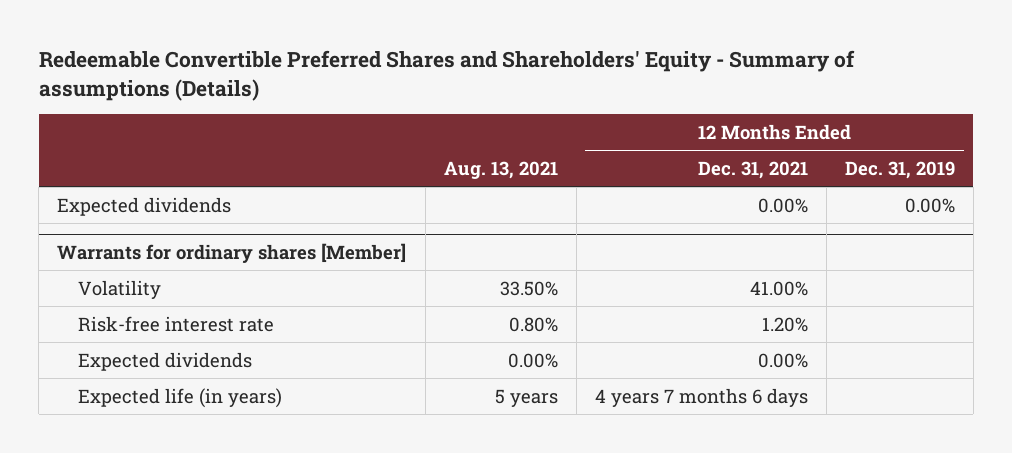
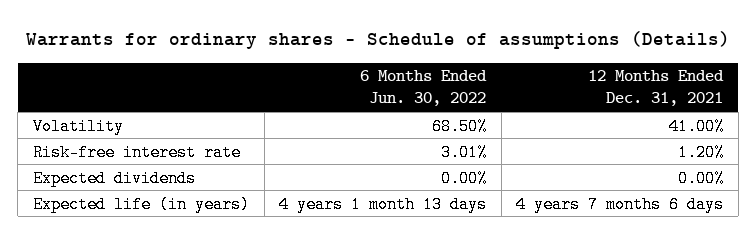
[38,50,855,102] Redeemable Convertible Preferred Shares and Shareholders' Equity - Summary of assumptions (Details) -> [26,31,731,50] Warrants for ordinary shares - Schedule of assumptions (Details)
[443,160,558,179] Aug. 13, 2021 -> none
[844,160,955,179] Dec. 31, 2019 -> none
none -> [360,70,488,107] 6 Months Ended Jun. 30, 2022
[57,196,232,216] Expected dividends -> none
[57,242,407,263] Warrants for ordinary shares [Member] -> none

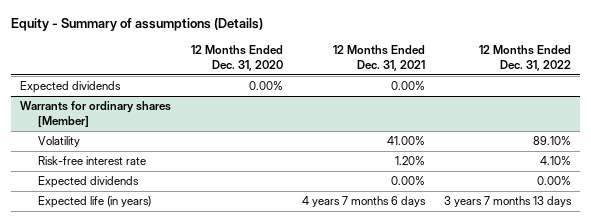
[26,31,731,50] Warrants for ordinary shares - Schedule of assumptions (Details) -> [10,18,263,32] Equity - Summary of assumptions (Details)
[360,70,488,107] 6 Months Ended Jun. 30, 2022 -> none
none -> [190,45,283,71] 12 Months Ended Dec. 31, 2020
none -> [478,45,571,71] 12 Months Ended Dec. 31, 2022
none -> [20,81,122,94] Expected dividends
none -> [20,101,172,127] Warrants for ordinary shares [Member]

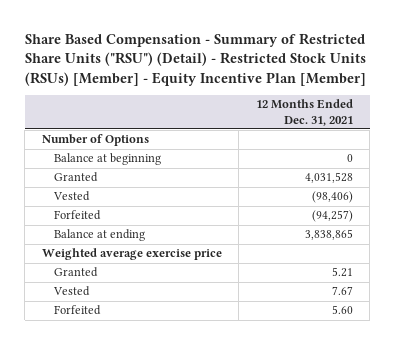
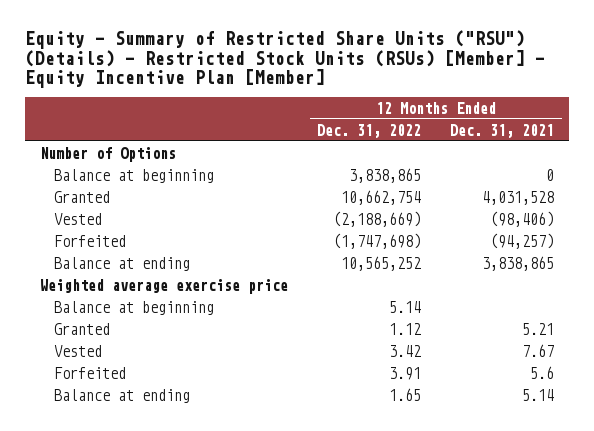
[24,33,366,86] Share Based Compensation - Summary of Restricted Share Units ("RSU") (Detail) - Restricted Stock Units (RSUs) [Member] - Equity Incentive Plan [Member] -> [25,30,546,89] Equity - Summary of Restricted Share Units ("RSU") (Details) - Restricted Stock Units (RSUs) [Member] - Equity Incentive Plan [Member]
none -> [317,123,422,138] Dec. 31, 2022
none -> [54,300,215,315] Balance at beginning
[331,305,353,315] 5.60 -> [530,365,555,379] 5.6
none -> [54,388,191,403] Balance at ending

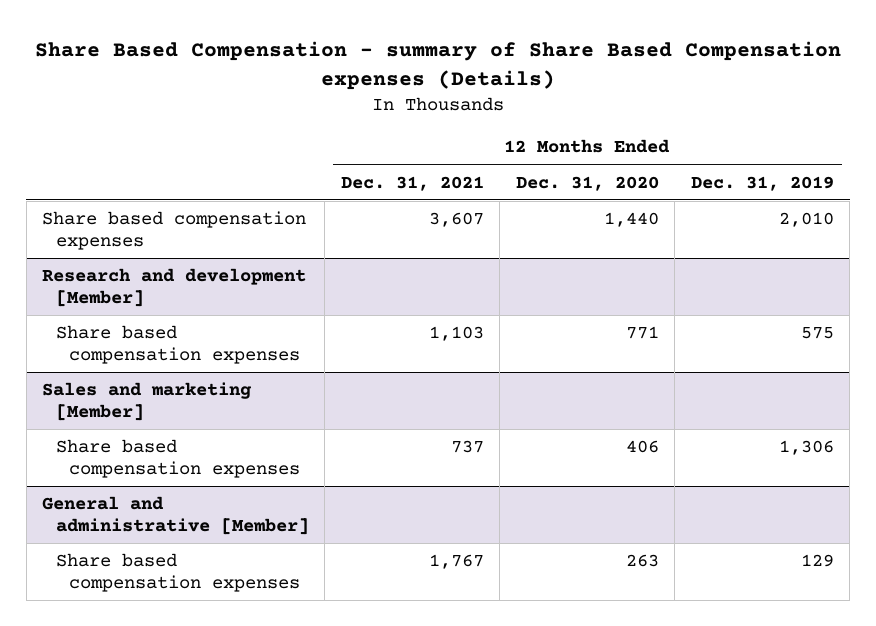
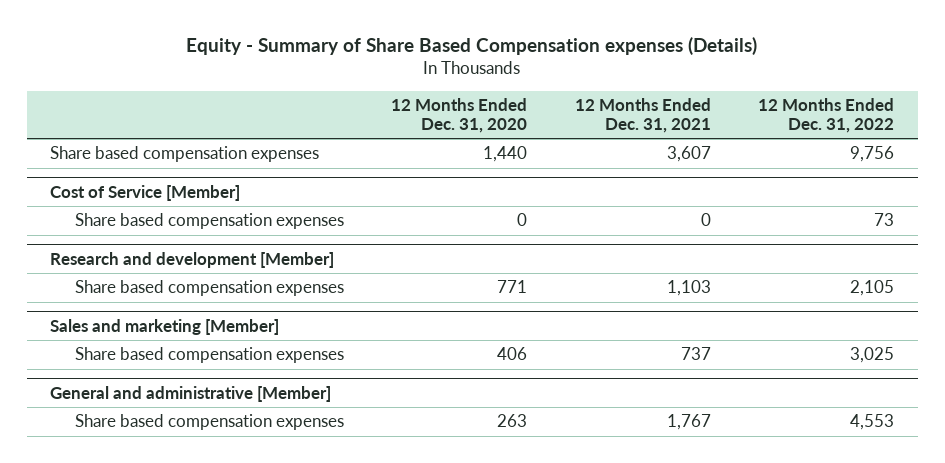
[35,40,842,90] Share Based Compensation - summary of Share Based Compensation expenses (Details) -> [186,37,758,56] Equity - Summary of Share Based Compensation expenses (Details)
[690,175,834,191] Dec. 31, 2019 -> none
none -> [758,97,895,133] 12 Months Ended Dec. 31, 2022
none -> [50,184,241,201] Cost of Service [Member]
none -> [74,213,344,230] Share based compensation expenses

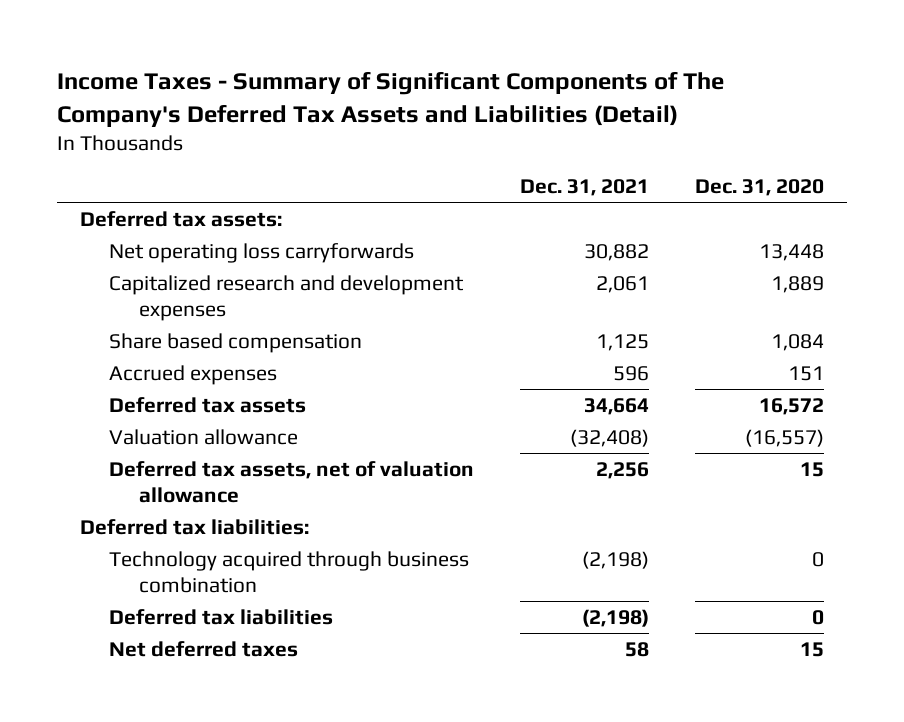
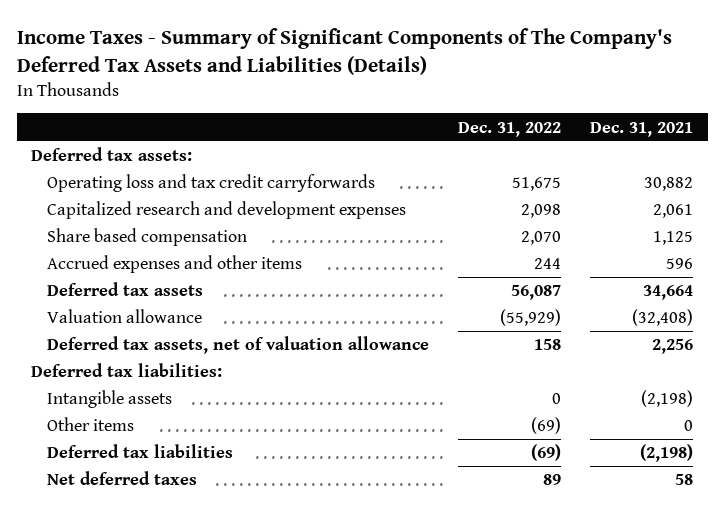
[57,71,725,127] Income Taxes - Summary of Significant Components of The Company's Deferred Tax Assets and Liabilities (Detail) -> [16,28,672,75] Income Taxes - Summary of Significant Components of The Company's Deferred Tax Assets and Liabilities (Details)
[694,179,824,197] Dec. 31, 2020 -> none
none -> [457,121,561,137] Dec. 31, 2022
[109,242,415,263] Net operating loss carryforwards -> [46,174,375,193] Operating loss and tax credit carryforwards
[109,364,278,385] Accrued expenses -> [46,255,302,274] Accrued expenses and other items
[109,550,470,594] Technology acquired through business combination -> [46,390,172,409] Intangible assets
none -> [46,417,134,432] Other items

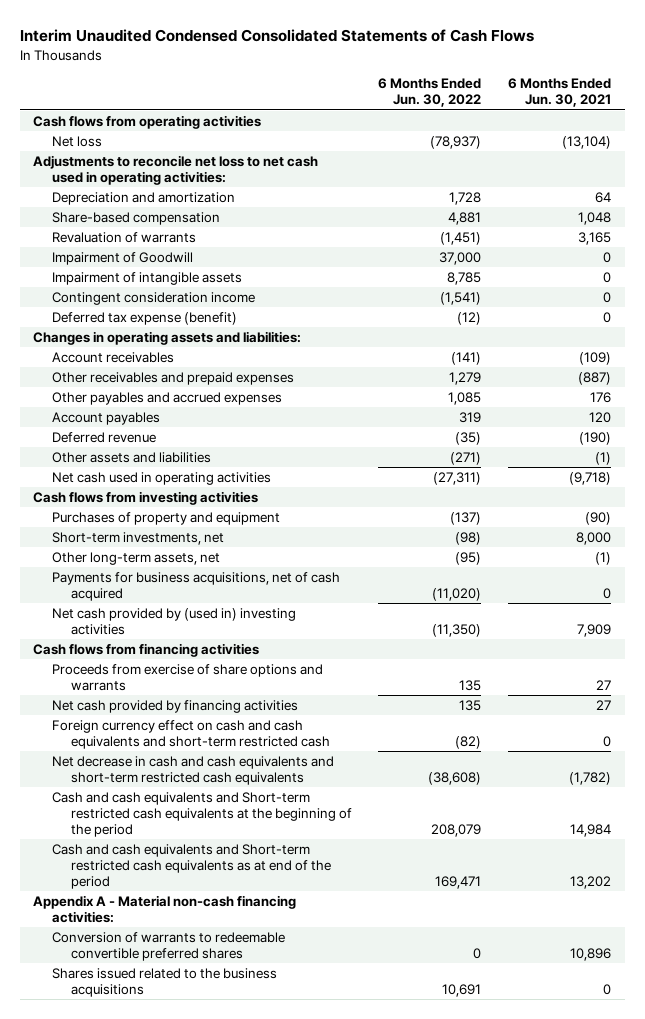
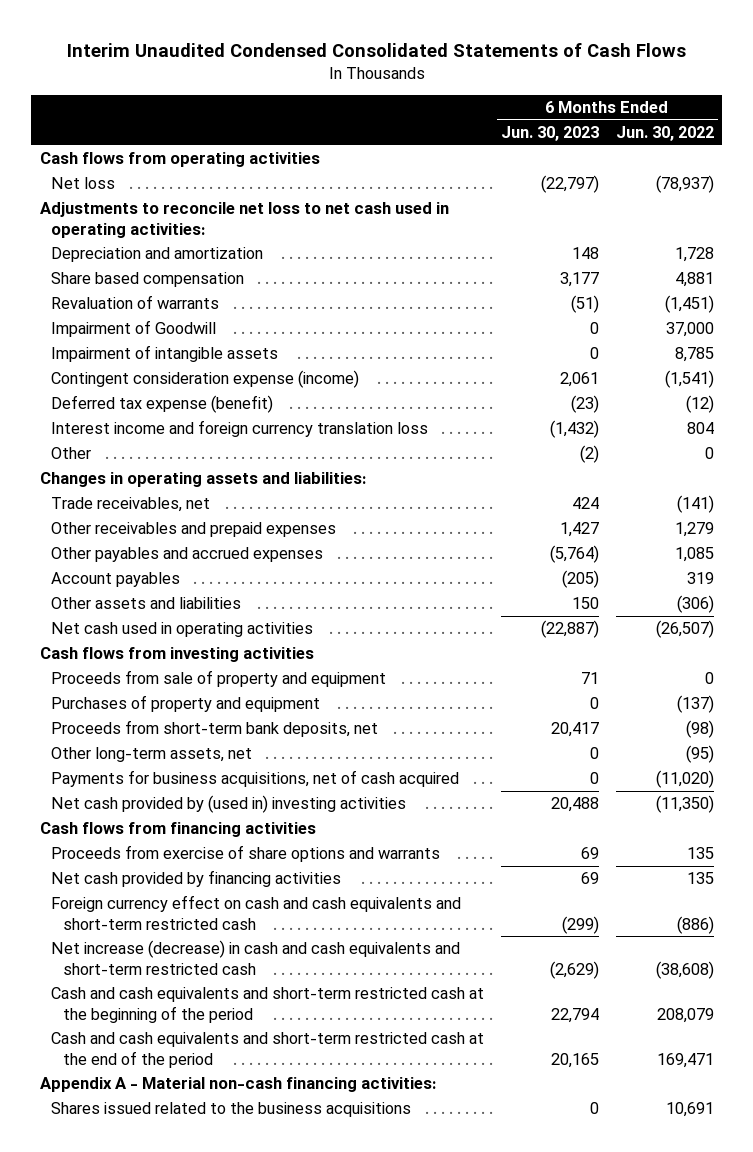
[508,78,612,108] 6 Months Ended Jun. 30, 2021 -> none
none -> [500,126,599,142] Jun. 30, 2023
[51,212,220,226] Share-based compensation -> [51,272,245,288] Share based compensation
[51,292,255,306] Contingent consideration income -> [51,370,360,389] Contingent consideration expense (income)
none -> [51,420,429,438] Interest income and foreign currency translation loss
none -> [51,447,92,460] Other
[51,352,174,364] Account receivables -> [51,497,211,513] Trade receivables, net
[51,432,156,444] Deferred revenue -> none
[450,452,482,466] (271) -> [676,595,714,614] (306)
[433,472,482,486] (27,311) -> [655,620,714,639] (26,507)
none -> [51,670,387,688] Proceeds from sale of property and equipment
[51,532,224,546] Short-term investments, net -> [51,720,379,738] Proceeds from short-term bank deposits, net
[455,735,482,749] (82) -> [676,915,714,934] (886)
[51,756,334,785] Net decrease in cash and cash equivalents and short-term restricted cash equivalents -> [51,940,461,975] Net increase (decrease) in cash and cash equivalents and short-term restricted cash
[51,792,352,837] Cash and cash equivalents and Short-term restricted cash equivalents at the beginning of the period -> [51,987,485,1023] Cash and cash equivalents and short-term restricted cash at the beginning of the period
[51,844,331,889] Cash and cash equivalents and Short-term restricted cash equivalents as at end of the period -> [51,1032,485,1068] Cash and cash equivalents and short-term restricted cash at the end of the period
[51,932,285,961] Conversion of warrants to redeemable convertible preferred shares -> none

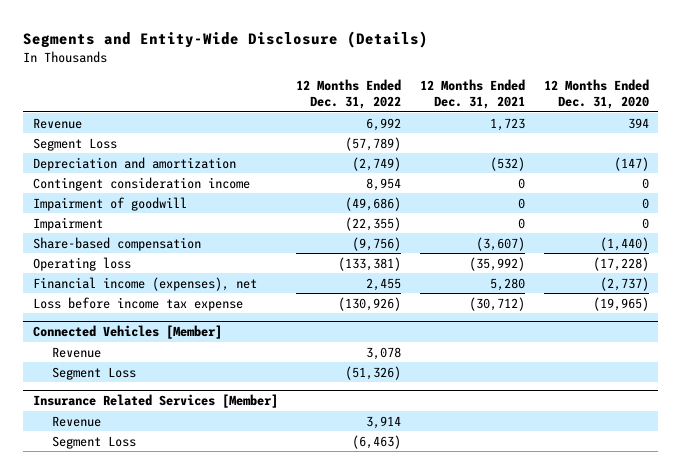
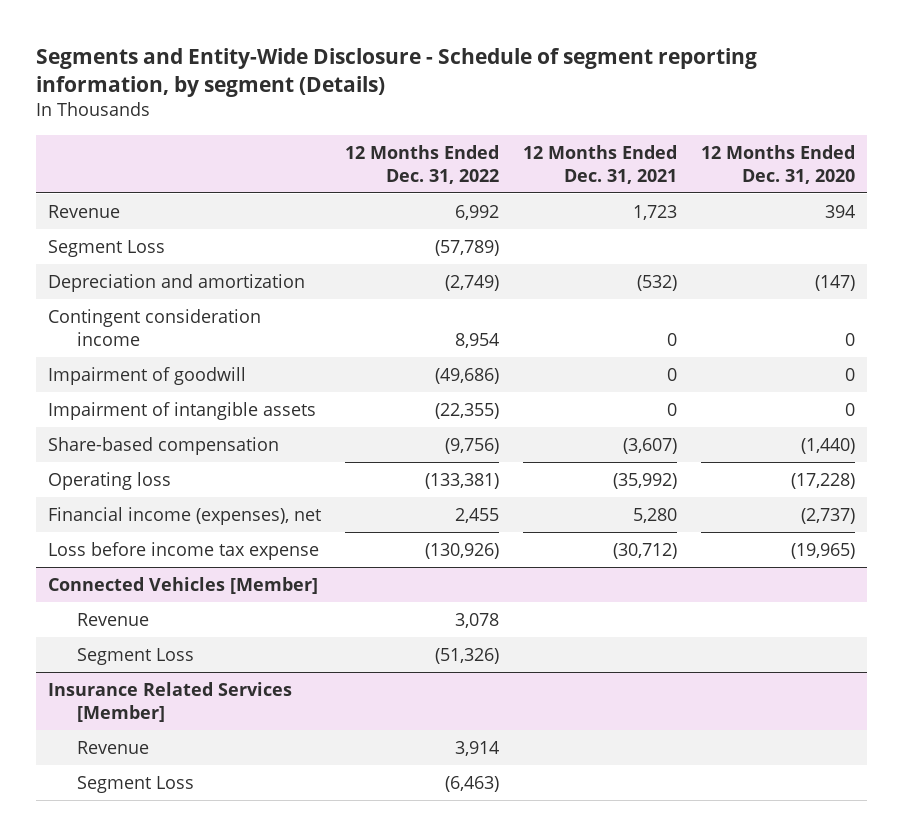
[23,30,429,48] Segments and Entity-Wide Disclosure (Details) -> [35,47,757,98] Segments and Entity-Wide Disclosure - Schedule of segment reporting information, by segment (Details)
[32,216,103,231] Impairment -> [47,402,316,421] Impairment of intangible assets

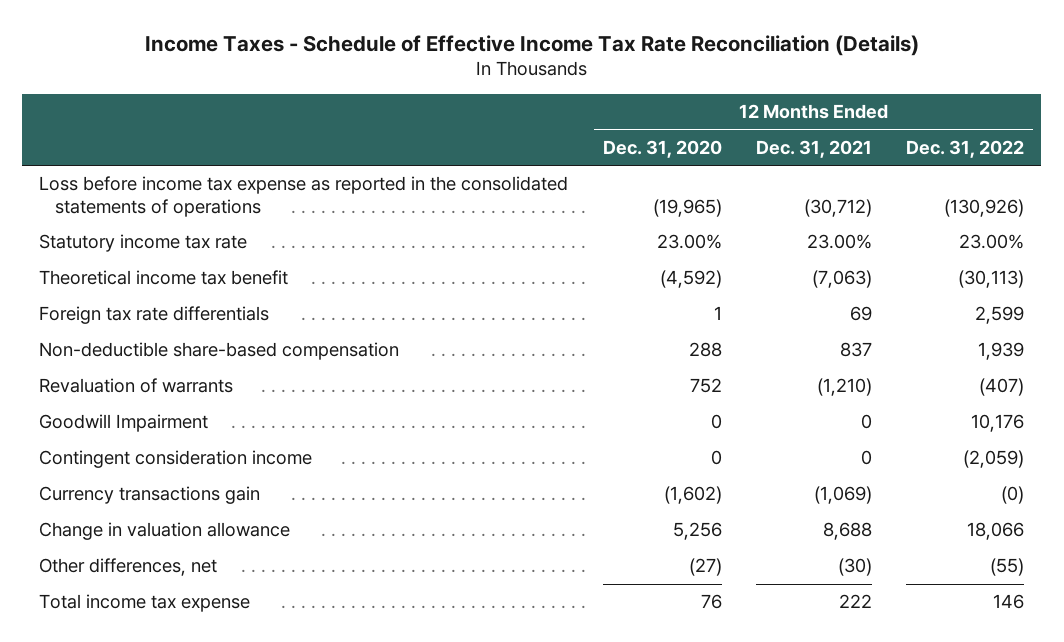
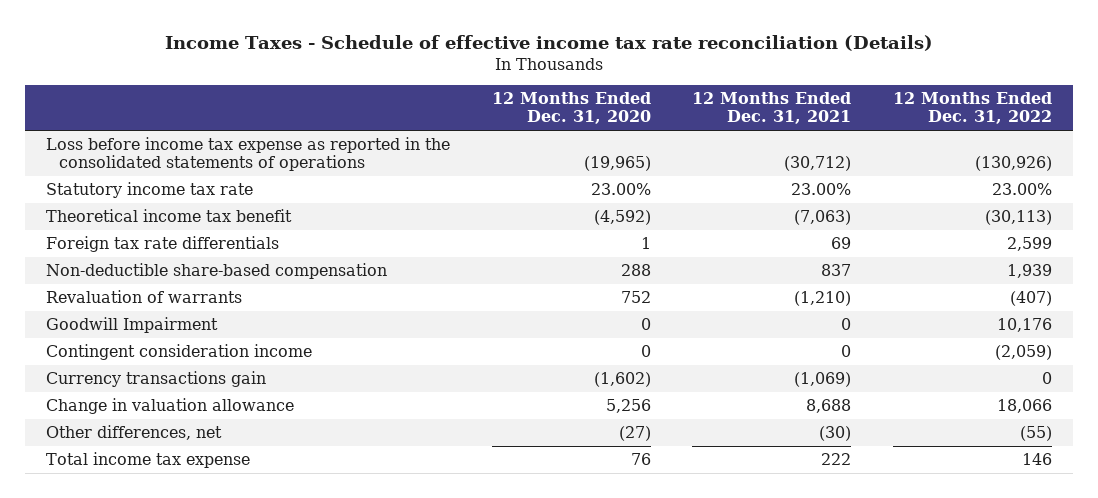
[144,34,919,56] Income Taxes - Schedule of Effective Income Tax Rate Reconciliation (Details) -> [164,35,933,52] Income Taxes - Schedule of effective income tax rate reconciliation (Details)
[1001,486,1025,505] (0) -> [1041,371,1052,384] 0

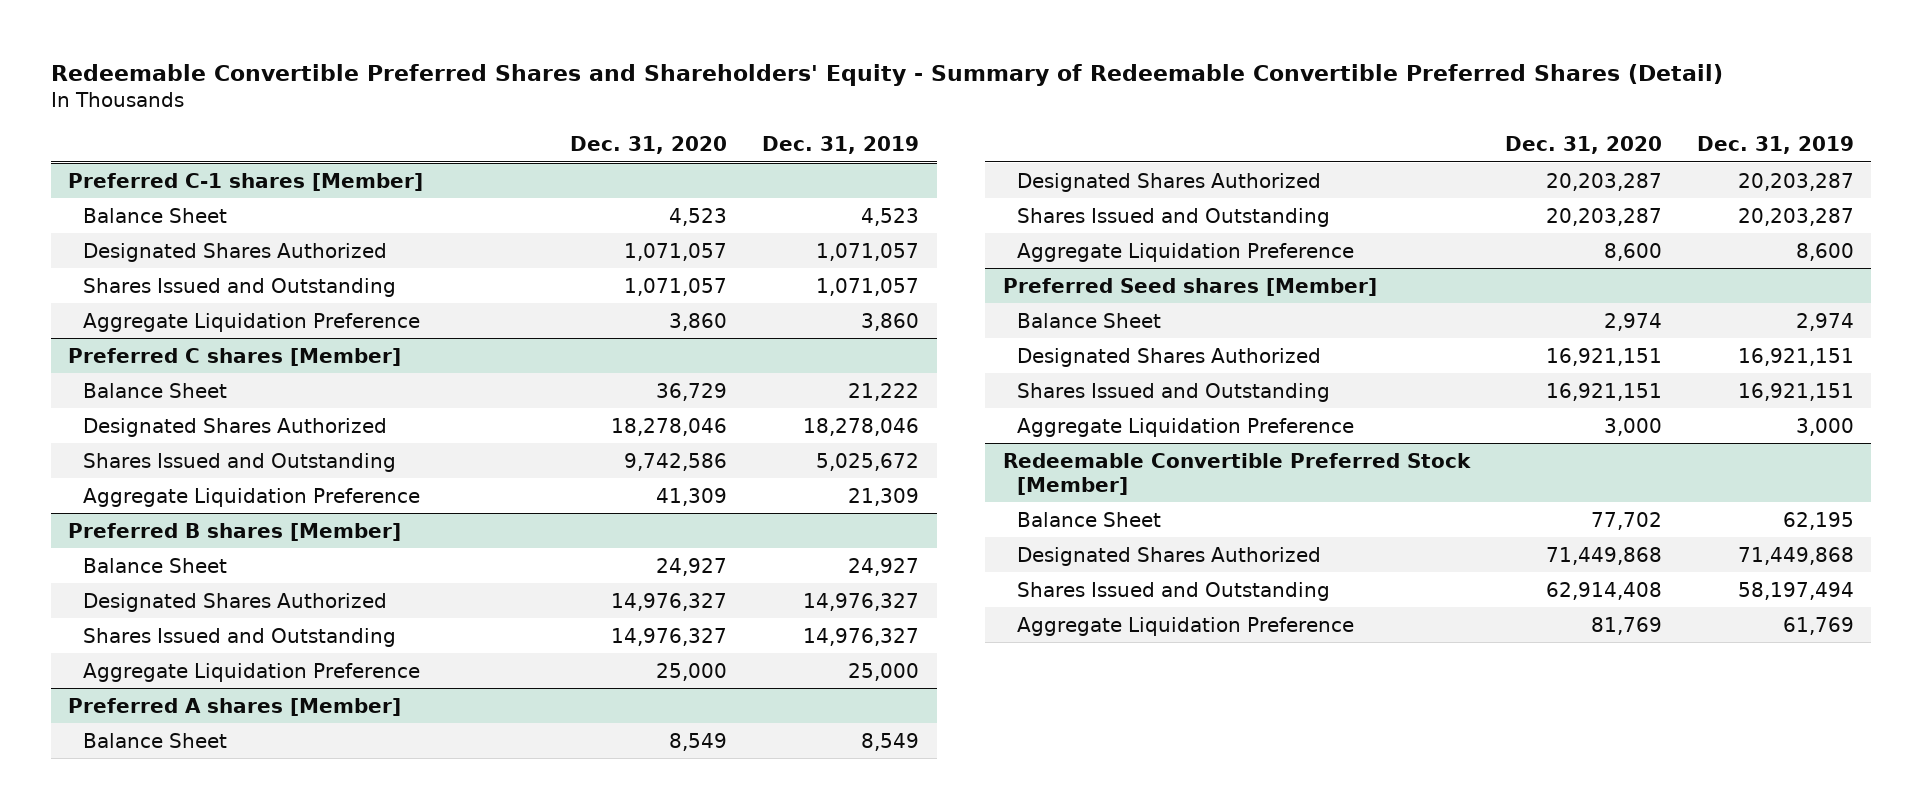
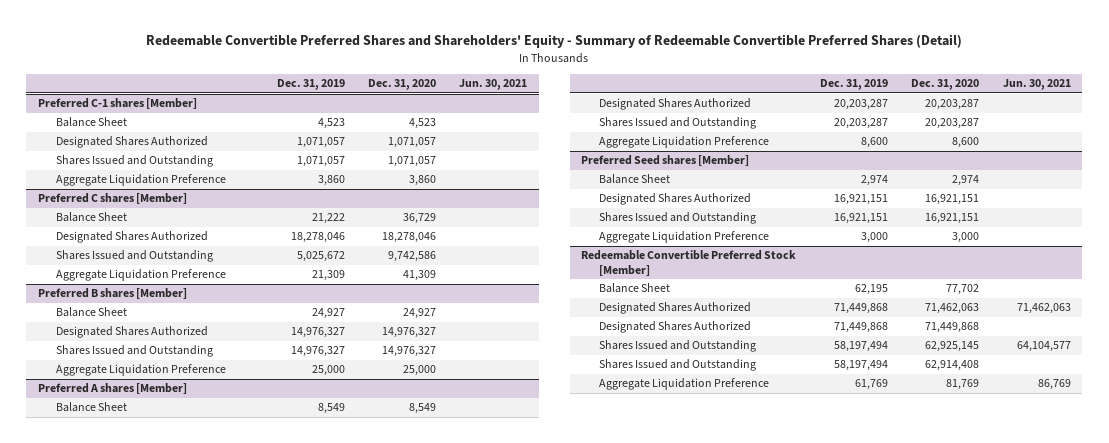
none -> [459,79,528,91] Jun. 30, 2021
none -> [598,302,751,315] Designated Shares Authorized
none -> [598,340,756,353] Shares Issued and Outstanding

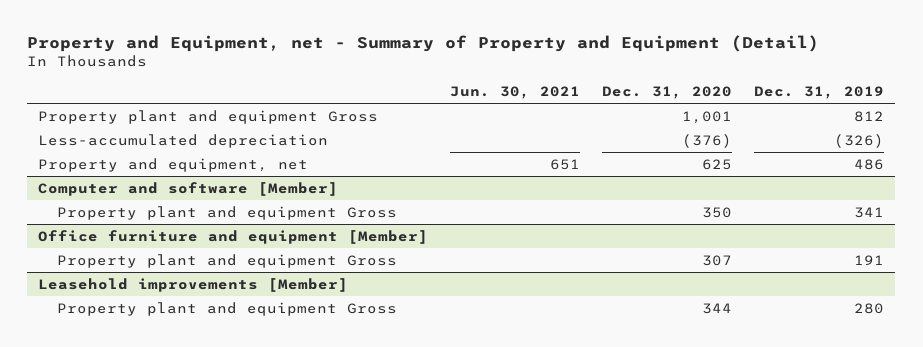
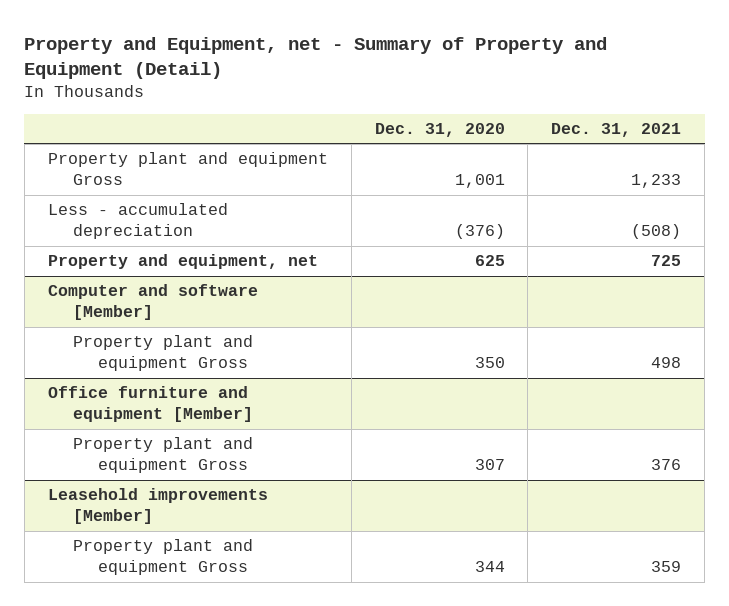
[450,85,581,99] Jun. 30, 2021 -> none
[754,85,885,99] Dec. 31, 2019 -> none
none -> [551,122,682,137] Dec. 31, 2021
[38,133,329,148] Less-accumulated depreciation -> [47,203,228,240] Less - accumulated depreciation

